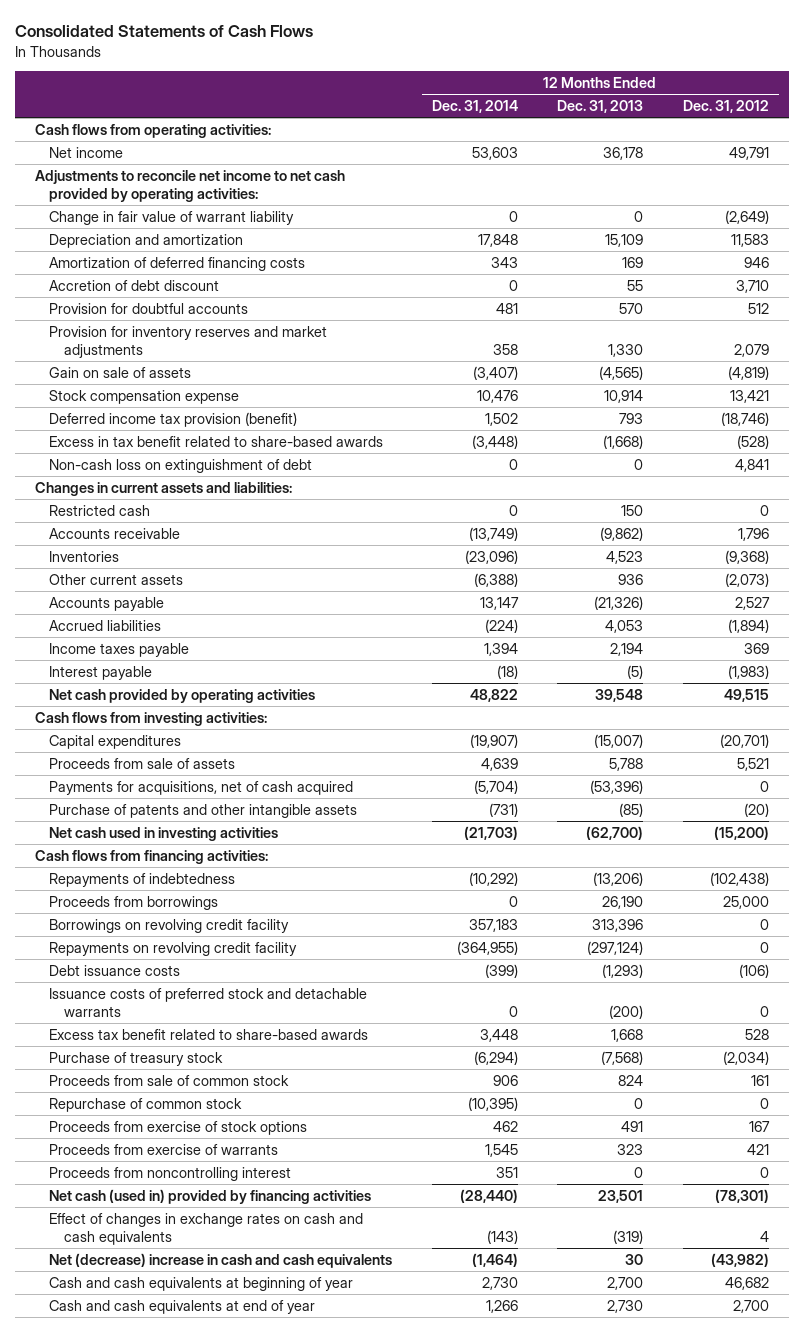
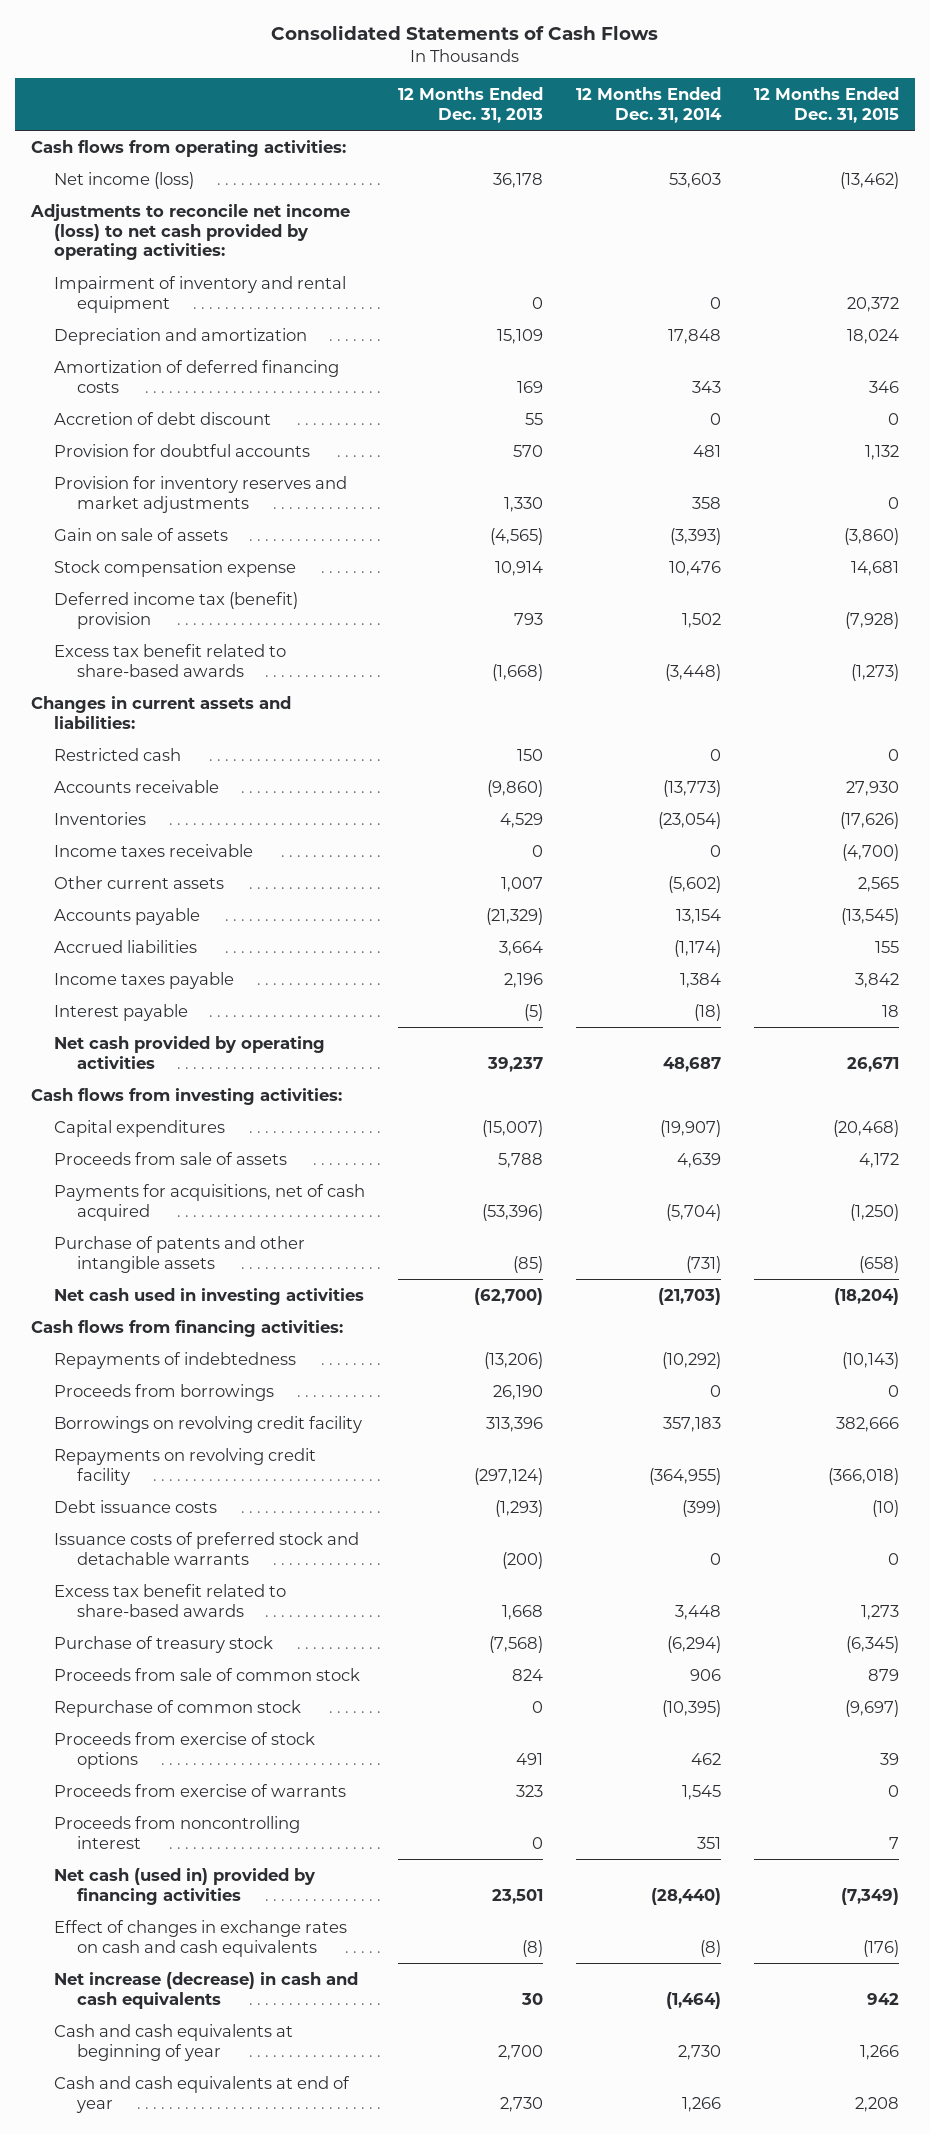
[683,100,770,114] Dec. 31, 2012 -> none
none -> [753,86,899,123] 12 Months Ended Dec. 31, 2015
[49,210,295,225] Change in fair value of warrant liability -> none
[49,146,124,158] Net income -> [54,171,195,189] Net income (loss)
[34,169,345,202] Adjustments to reconcile net income to net cash provided by operating activities: -> [29,203,350,261] Adjustments to reconcile net income (loss) to net cash provided by operating activities:
none -> [54,275,347,313] Impairment of inventory and rental equipment
[472,365,518,380] (3,407) -> [669,527,721,545] (3,393)
[49,458,313,473] Non-cash loss on extinguishment of debt -> none
[49,411,298,427] Deferred income tax provision (benefit) -> [54,591,299,629] Deferred income tax (benefit) provision
[49,435,384,447] Excess in tax benefit related to share-based awards -> [54,643,287,677] Excess tax benefit related to share-based awards
[468,526,518,541] (13,749) -> [662,779,721,797] (13,773)
[600,526,644,541] (9,862) -> [486,779,543,797] (9,860)
[464,549,518,564] (23,096) -> [657,811,721,829] (23,054)
[606,550,644,564] 4,523 -> [499,812,543,828] 4,529
none -> [54,843,254,857] Income taxes receivable
[473,572,518,587] (6,388) -> [667,875,721,893] (5,602)
[618,573,644,585] 936 -> [500,876,543,892] 1,007
[479,596,519,610] 13,147 -> [675,908,721,924] 13,154
[594,595,644,610] (21,326) -> [485,907,543,925] (21,329)
[484,618,518,633] (224) -> [673,939,721,957] (1,174)
[605,619,644,633] 4,053 -> [498,940,543,956] 3,664
[483,642,518,656] 1,394 -> [679,972,721,988] 1,384
[610,642,644,656] 2,194 -> [503,972,543,988] 2,196
[469,688,518,702] 48,822 -> [662,1056,721,1072] 48,687
[595,688,644,702] 39,548 -> [486,1056,543,1072] 39,237
[486,1229,518,1244] (143) -> [699,1939,721,1957] (8)
[613,1229,644,1244] (319) -> [521,1939,543,1957] (8)
[49,1252,393,1268] Net (decrease) increase in cash and cash equivalents -> [54,1971,359,2009] Net increase (decrease) in cash and cash equivalents

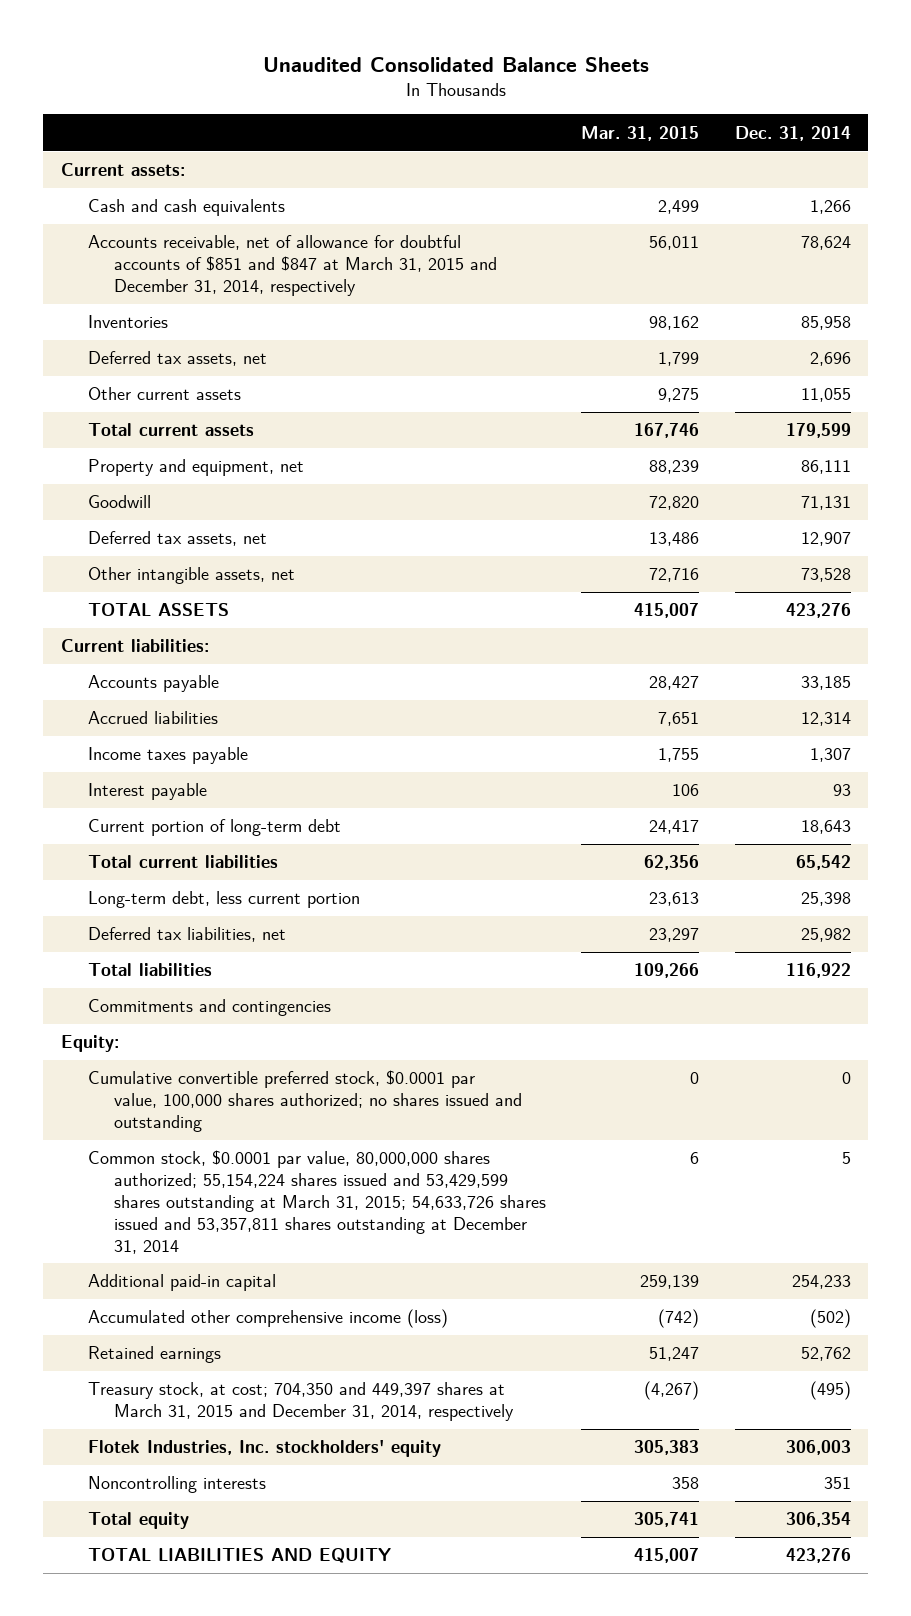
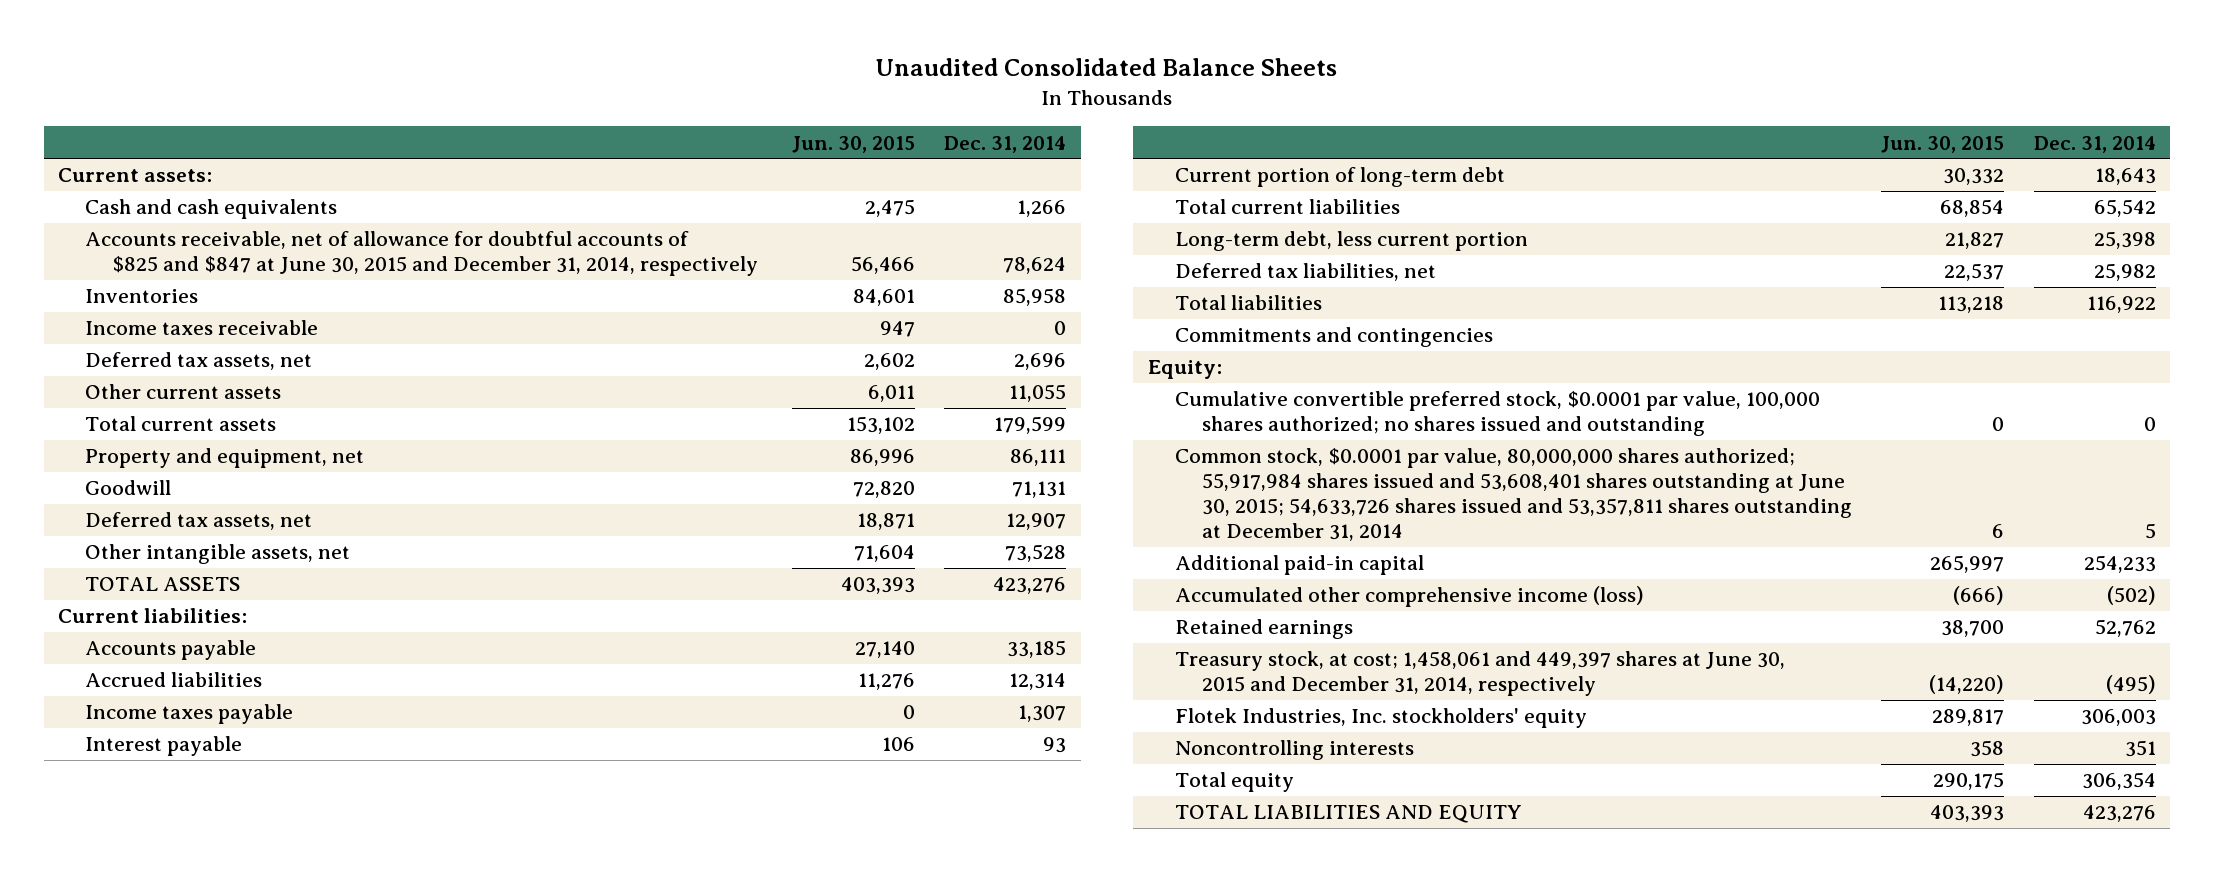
[581,125,700,141] Mar. 31, 2015 -> none
none -> [791,135,915,153] Jun. 30, 2015
[87,235,498,297] Accounts receivable, net of allowance for doubtful accounts of $851 and $847 at March 31, 2015 and December 31, 2014, respectively -> [85,231,759,277] Accounts receivable, net of allowance for doubtful accounts of $825 and $847 at June 30, 2015 and December 31, 2014, respectively
none -> [85,320,319,336] Income taxes receivable
[87,1150,547,1254] Common stock, $0.0001 par value, 80,000,000 shares authorized; 55,154,224 shares issued and 53,429,599 shares outstanding at March 31, 2015; 54,633,726 shares issued and 53,357,811 shares outstanding at December 31, 2014 -> [1175,448,1853,542] Common stock, $0.0001 par value, 80,000,000 shares authorized; 55,917,984 shares issued and 53,608,401 shares outstanding at June 30, 2015; 54,633,726 shares issued and 53,357,811 shares outstanding at December 31, 2014
[87,1382,515,1422] Treasury stock, at cost; 704,350 and 449,397 shares at March 31, 2015 and December 31, 2014, respectively -> [1175,651,1786,697] Treasury stock, at cost; 1,458,061 and 449,397 shares at June 30, 2015 and December 31, 2014, respectively

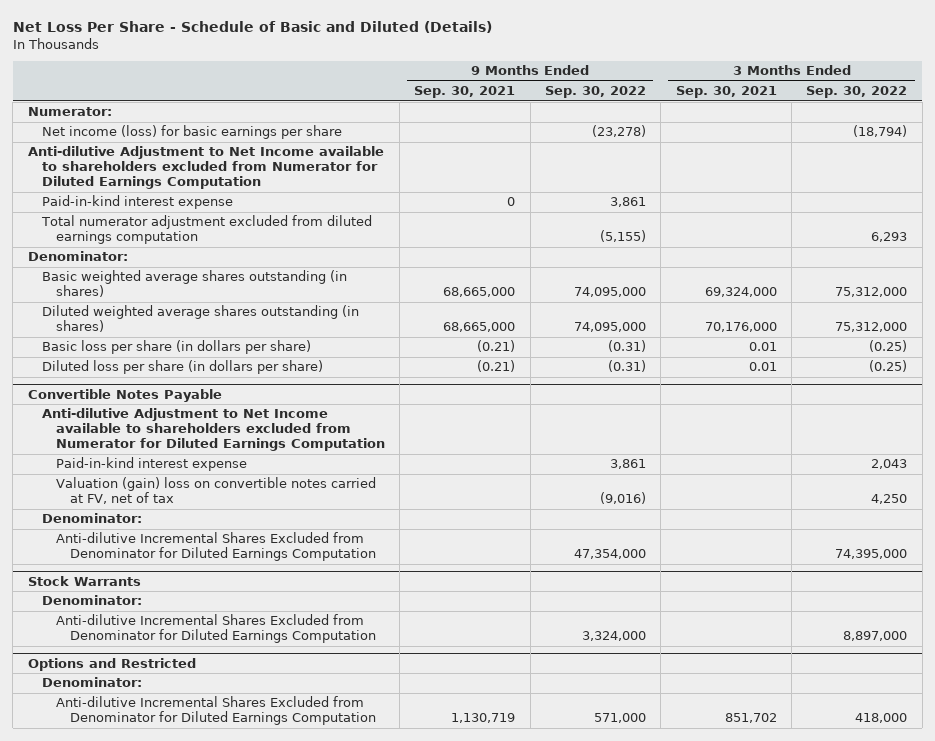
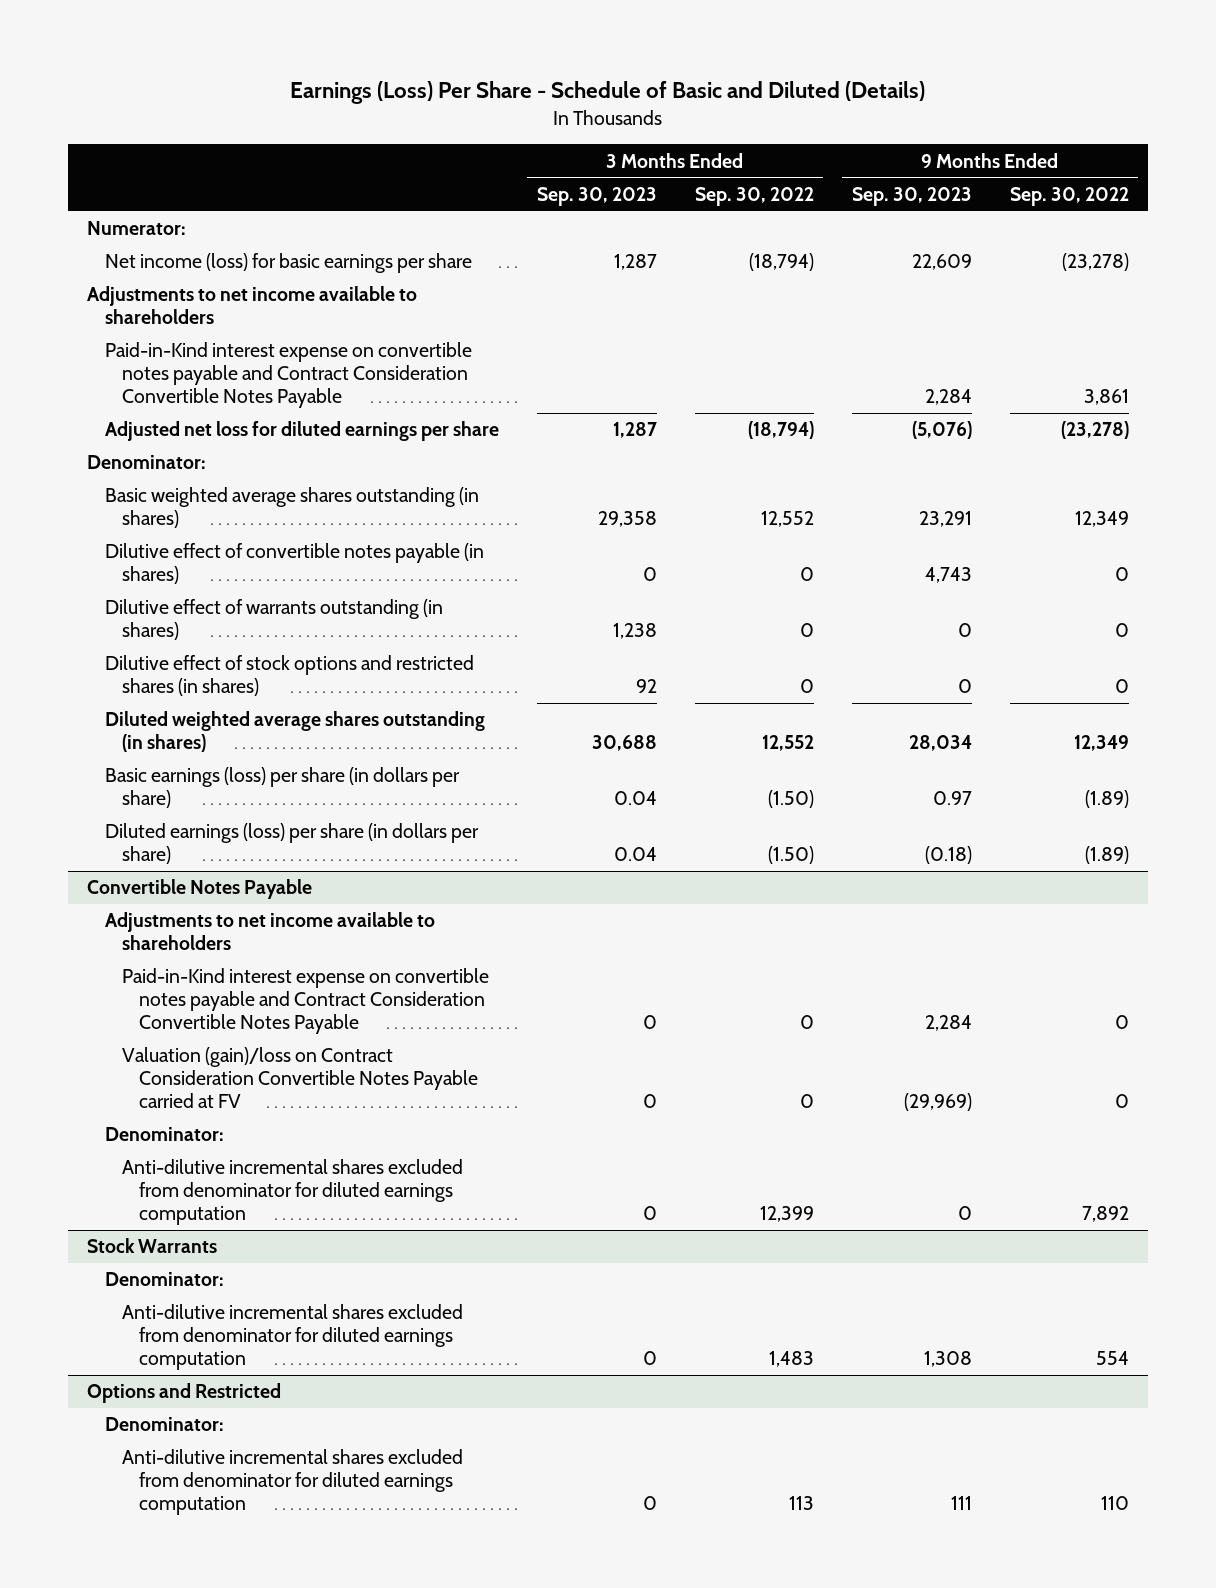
[12,20,492,33] Net Loss Per Share - Schedule of Basic and Diluted (Details) -> [290,81,926,105] Earnings (Loss) Per Share - Schedule of Basic and Diluted (Details)
[414,86,516,99] Sep. 30, 2021 -> none
[675,86,777,99] Sep. 30, 2021 -> none
none -> [536,187,657,207] Sep. 30, 2023
none -> [851,187,972,207] Sep. 30, 2023
[40,215,372,245] Total numerator adjustment excluded from diluted earnings computation -> none
[27,146,384,190] Anti-dilutive Adjustment to Net Income available to shareholders excluded from Numerator for Diluted Earnings Computation -> [87,286,418,325] Adjustments to net income available to shareholders
[41,195,233,210] Paid-in-kind interest expense -> [104,342,472,409] Paid-in-Kind interest expense on convertible notes payable and Contract Consideration Convertible Notes Payable
none -> [104,421,499,442] Adjusted net loss for diluted earnings per share
[574,287,647,298] 74,095,000 -> [1074,511,1129,528] 12,349
[835,287,908,298] 75,312,000 -> [760,511,814,528] 12,552
none -> [104,543,484,585] Dilutive effect of convertible notes payable (in shares)
none -> [104,599,443,641] Dilutive effect of warrants outstanding (in shares)
none -> [104,655,474,697] Dilutive effect of stock options and restricted shares (in shares)
[574,322,647,333] 74,095,000 -> [1073,735,1129,752] 12,349
[835,322,908,333] 75,312,000 -> [761,735,814,752] 12,552
[41,340,311,355] Basic loss per share (in dollars per share) -> [104,767,460,809] Basic earnings (loss) per share (in dollars per share)
[608,340,647,353] (0.31) -> [1084,790,1129,809] (1.89)
[869,340,908,353] (0.25) -> [767,790,814,809] (1.50)
[41,360,323,375] Diluted loss per share (in dollars per share) -> [104,823,479,865] Diluted earnings (loss) per share (in dollars per share)
[608,360,647,373] (0.31) -> [1084,846,1129,865] (1.89)
[869,360,908,373] (0.25) -> [767,846,814,865] (1.50)
[41,408,385,452] Anti-dilutive Adjustment to Net Income available to shareholders excluded from Numerator for Diluted Earnings Computation -> [104,912,435,951] Adjustments to net income available to shareholders
[55,457,247,472] Paid-in-kind interest expense -> [121,968,489,1035] Paid-in-Kind interest expense on convertible notes payable and Contract Consideration Convertible Notes Payable
[610,459,647,470] 3,861 -> [1114,1015,1129,1030] 0
[871,459,908,470] 2,043 -> [799,1015,814,1030] 0
[55,477,376,505] Valuation (gain) loss on convertible notes carried at FV, net of tax -> [121,1047,479,1109] Valuation (gain)/loss on Contract Consideration Convertible Notes Payable carried at FV
[600,492,647,505] (9,016) -> [1114,1094,1129,1109] 0
[871,494,908,505] 4,250 -> [799,1094,814,1109] 0
[55,532,376,562] Anti-dilutive Incremental Shares Excluded from Denominator for Diluted Earnings Computation -> [121,1159,463,1226] Anti-dilutive incremental shares excluded from denominator for diluted earnings computation
[574,549,647,560] 47,354,000 -> [1081,1206,1129,1223] 7,892
[835,549,908,560] 74,395,000 -> [759,1206,814,1223] 12,399
[55,614,376,644] Anti-dilutive Incremental Shares Excluded from Denominator for Diluted Earnings Computation -> [121,1304,463,1371] Anti-dilutive incremental shares excluded from denominator for diluted earnings computation
[582,631,647,642] 3,324,000 -> [1095,1351,1129,1366] 554
[843,631,908,642] 8,897,000 -> [768,1351,814,1368] 1,483
[55,696,376,726] Anti-dilutive Incremental Shares Excluded from Denominator for Diluted Earnings Computation -> [121,1449,463,1516] Anti-dilutive incremental shares excluded from denominator for diluted earnings computation
[594,713,647,724] 571,000 -> [1100,1496,1129,1511] 110
[855,713,908,724] 418,000 -> [788,1496,814,1511] 113

